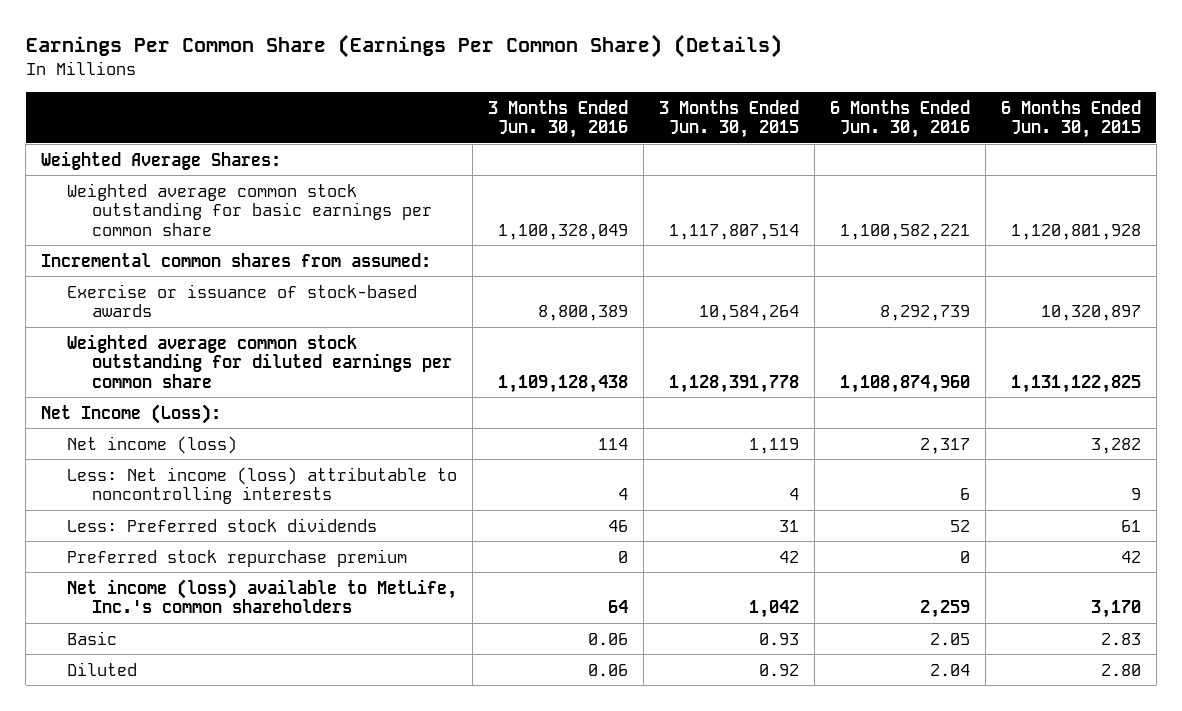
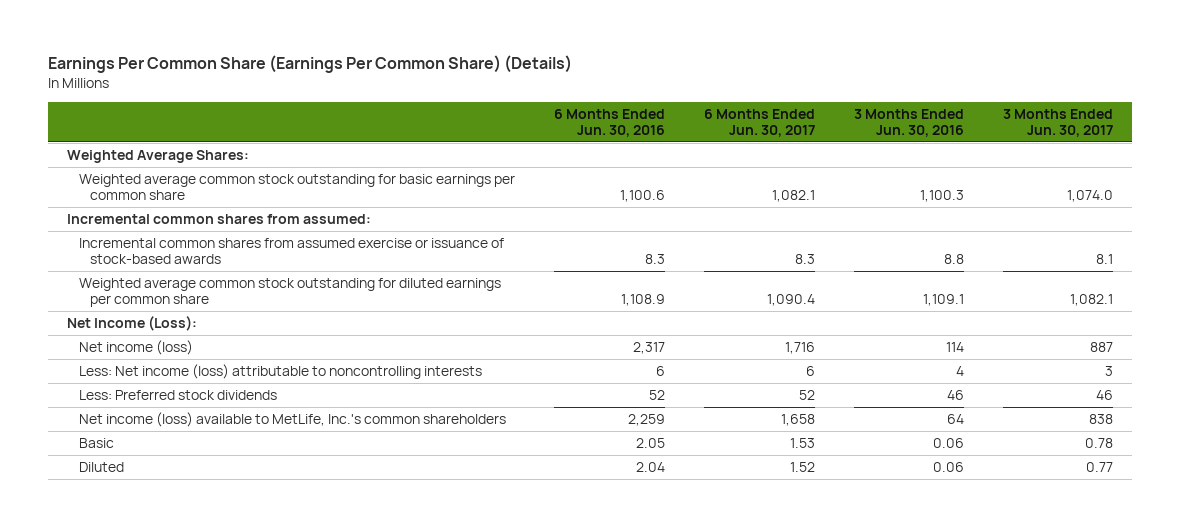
[658,99,799,139] 3 Months Ended Jun. 30, 2015 -> none
[1000,99,1141,139] 6 Months Ended Jun. 30, 2015 -> none
none -> [703,108,815,137] 6 Months Ended Jun. 30, 2017
none -> [1002,108,1113,137] 3 Months Ended Jun. 30, 2017
[497,223,628,240] 1,100,328,049 -> [919,190,964,203] 1,100.3
[839,223,970,240] 1,100,582,221 -> [619,190,665,203] 1,100.6
[66,283,417,318] Exercise or issuance of stock-based awards -> [78,238,504,265] Incremental common shares from assumed exercise or issuance of stock-based awards
[537,305,628,322] 8,800,389 -> [943,254,964,265] 8.8
[879,305,970,322] 8,292,739 -> [644,254,665,265] 8.3
[497,374,628,393] 1,109,128,438 -> [922,294,964,307] 1,109.1
[839,374,970,393] 1,108,874,960 -> [620,294,665,307] 1,108.9
[66,548,407,567] Preferred stock repurchase premium -> none

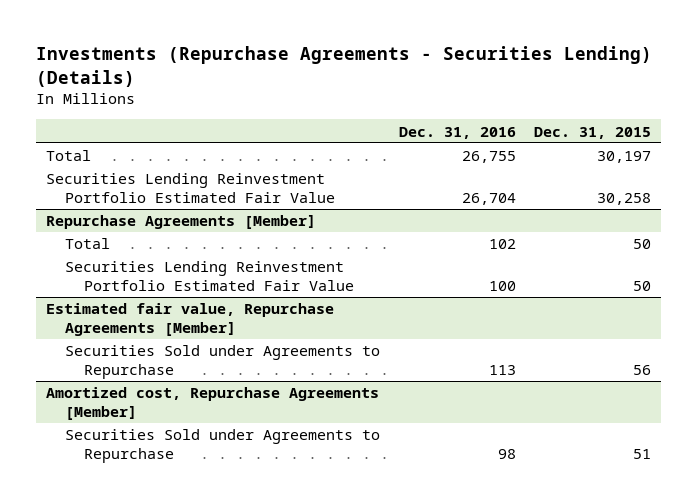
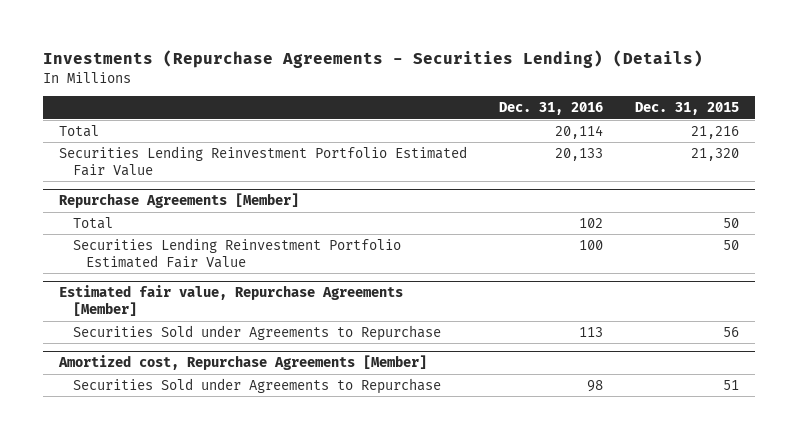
[461,151,516,164] 26,755 -> [554,124,603,139] 20,114
[597,151,652,164] 30,197 -> [690,125,739,139] 21,216
[461,192,516,205] 26,704 -> [554,147,603,161] 20,133
[597,192,652,205] 30,258 -> [690,147,739,161] 21,320

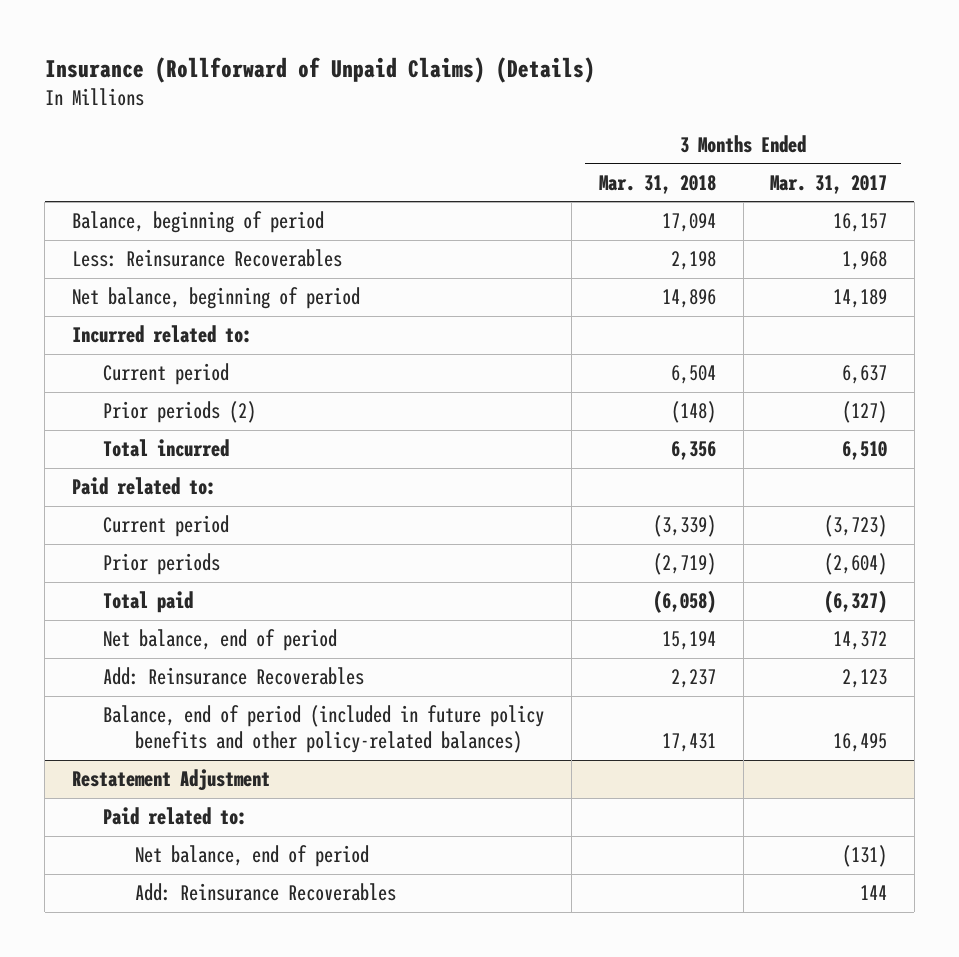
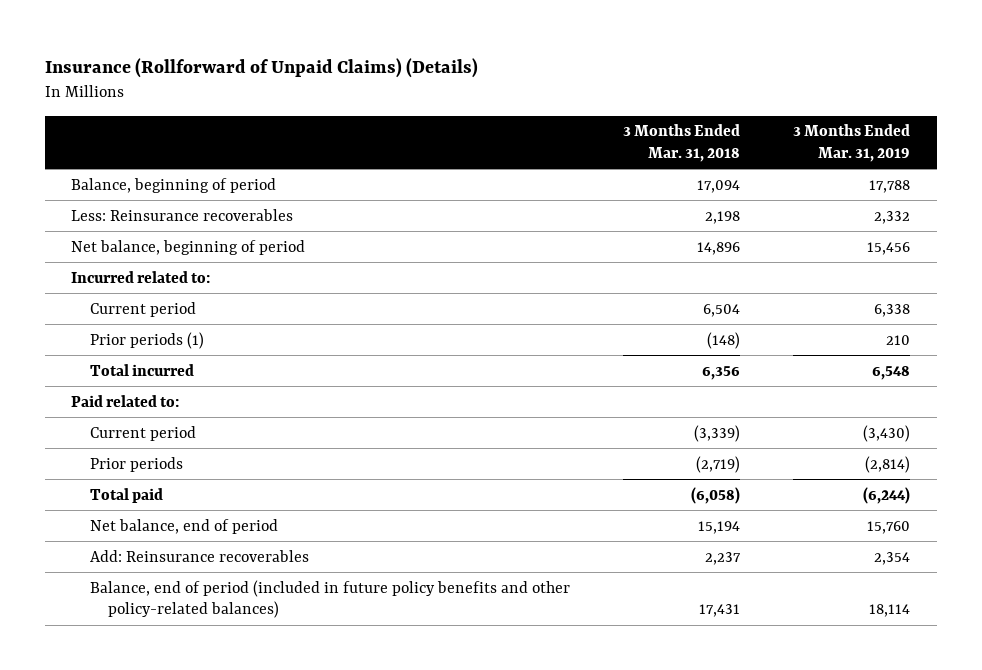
[770,174,888,194] Mar. 31, 2017 -> none
none -> [793,124,911,162] 3 Months Ended Mar. 31, 2019
[71,249,342,268] Less: Reinsurance Recoverables -> [71,208,294,221] Less: Reinsurance recoverables
[103,401,257,424] Prior periods (2) -> [89,331,204,349] Prior periods (1)
[103,667,365,686] Add: Reinsurance Recoverables -> [89,549,309,562] Add: Reinsurance recoverables
[71,769,270,792] Restatement Adjustment -> none
[103,807,248,826] Paid related to: -> none
[135,845,370,868] Net balance, end of period -> none
[135,883,397,902] Add: Reinsurance Recoverables -> none

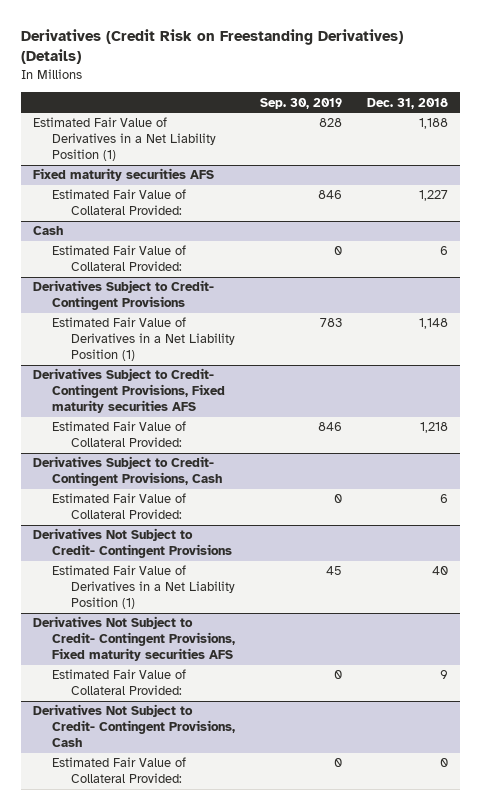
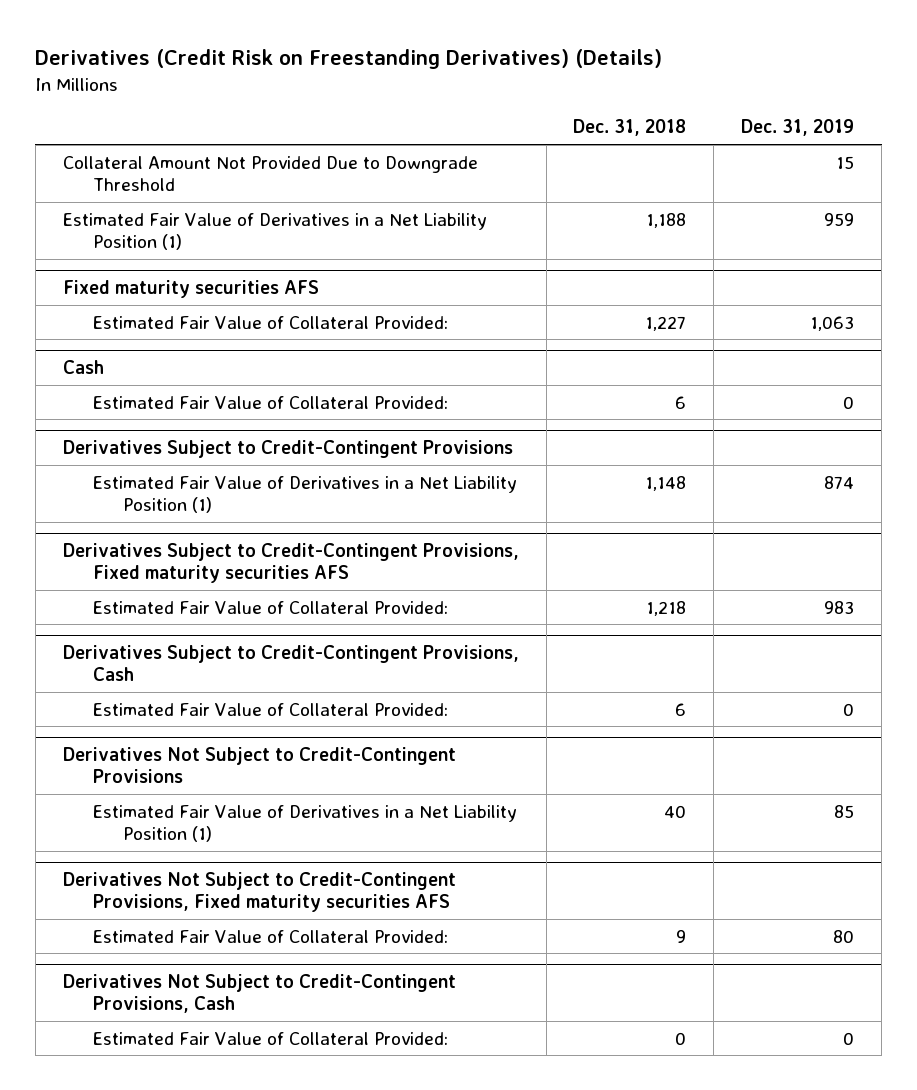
[260,97,343,109] Sep. 30, 2019 -> none
none -> [741,119,855,137] Dec. 31, 2019
none -> [62,155,478,192] Collateral Amount Not Provided Due to Downgrade Threshold
[33,280,215,311] Derivatives Subject to Credit- Contingent Provisions -> [62,439,513,458] Derivatives Subject to Credit-Contingent Provisions
[33,368,226,414] Derivatives Subject to Credit- Contingent Provisions, Fixed maturity securities AFS -> [62,542,519,584] Derivatives Subject to Credit-Contingent Provisions, Fixed maturity securities AFS
[33,456,223,487] Derivatives Subject to Credit- Contingent Provisions, Cash -> [62,644,519,682] Derivatives Subject to Credit-Contingent Provisions, Cash
[33,528,233,559] Derivatives Not Subject to Credit- Contingent Provisions -> [62,746,456,784] Derivatives Not Subject to Credit-Contingent Provisions
[33,616,236,662] Derivatives Not Subject to Credit- Contingent Provisions, Fixed maturity securities AFS -> [62,871,456,913] Derivatives Not Subject to Credit-Contingent Provisions, Fixed maturity securities AFS
[33,704,236,748] Derivatives Not Subject to Credit- Contingent Provisions, Cash -> [62,973,456,1014] Derivatives Not Subject to Credit-Contingent Provisions, Cash

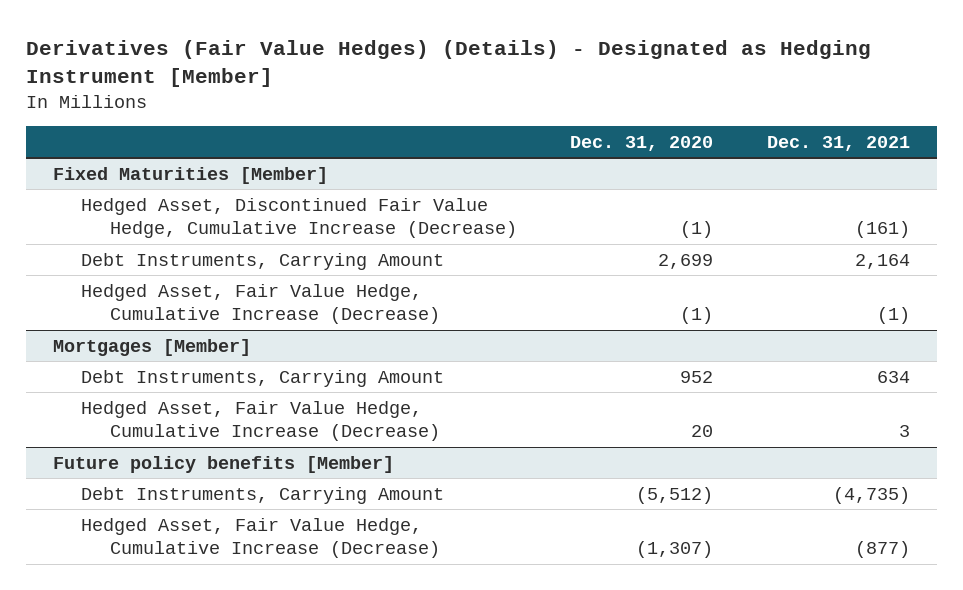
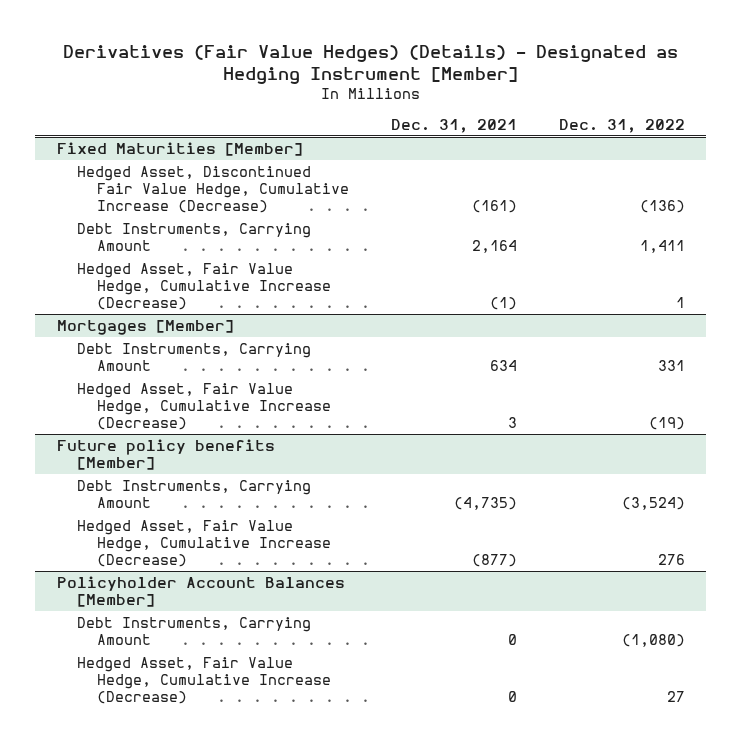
[570,135,714,151] Dec. 31, 2020 -> none
none -> [559,118,686,133] Dec. 31, 2022
none -> [56,575,345,607] Policyholder Account Balances [Member]
none -> [76,616,311,645] Debt Instruments, Carrying Amount
none -> [76,656,331,704] Hedged Asset, Fair Value Hedge, Cumulative Increase (Decrease)

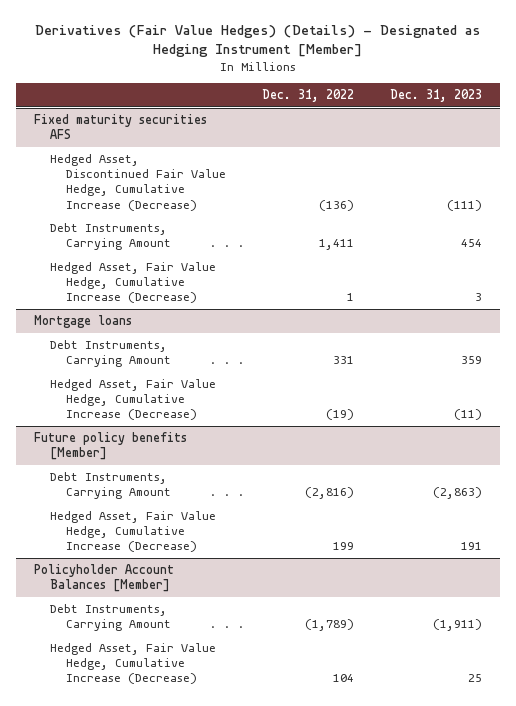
[390,118,517,133] Dec. 31, 2021 -> none
none -> [389,89,482,103] Dec. 31, 2023
[56,141,303,156] Fixed Maturities [Member] -> [33,114,207,140] Fixed maturity securities AFS
[56,319,234,335] Mortgages [Member] -> [33,315,132,329] Mortgage loans
[622,496,686,510] (3,524) -> [304,487,354,500] (2,816)
[658,553,686,565] 276 -> [332,542,354,551] 199
[622,633,686,647] (1,080) -> [304,619,354,632] (1,789)
[667,690,686,702] 27 -> [332,674,354,683] 104

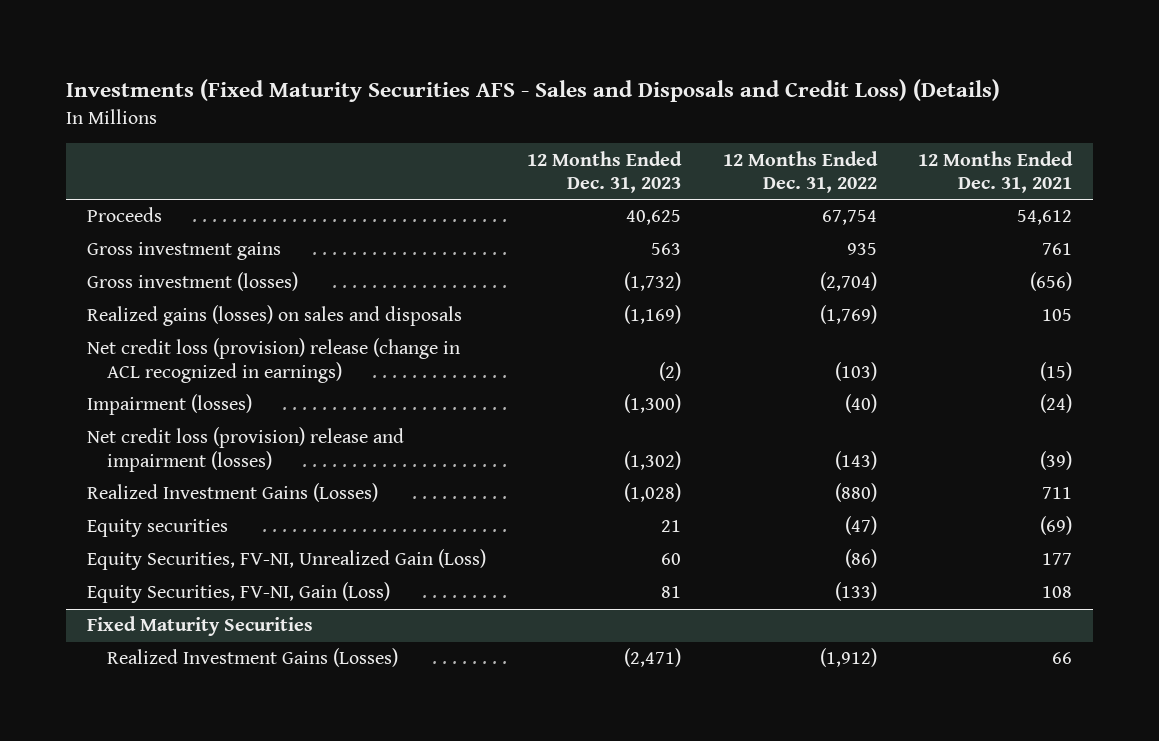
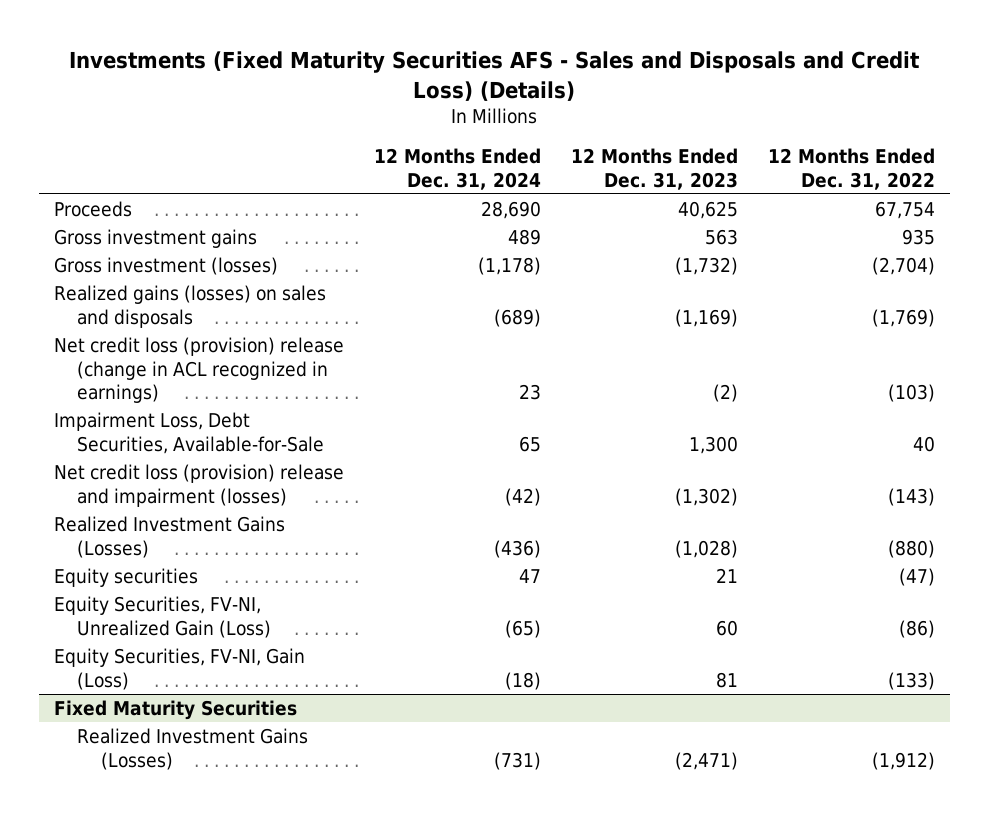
[918,150,1074,194] 12 Months Ended Dec. 31, 2021 -> none
none -> [373,148,541,190] 12 Months Ended Dec. 31, 2024
[87,394,253,416] Impairment (losses) -> none
none -> [53,412,325,454] Impairment Loss, Debt Securities, Available-for-Sale

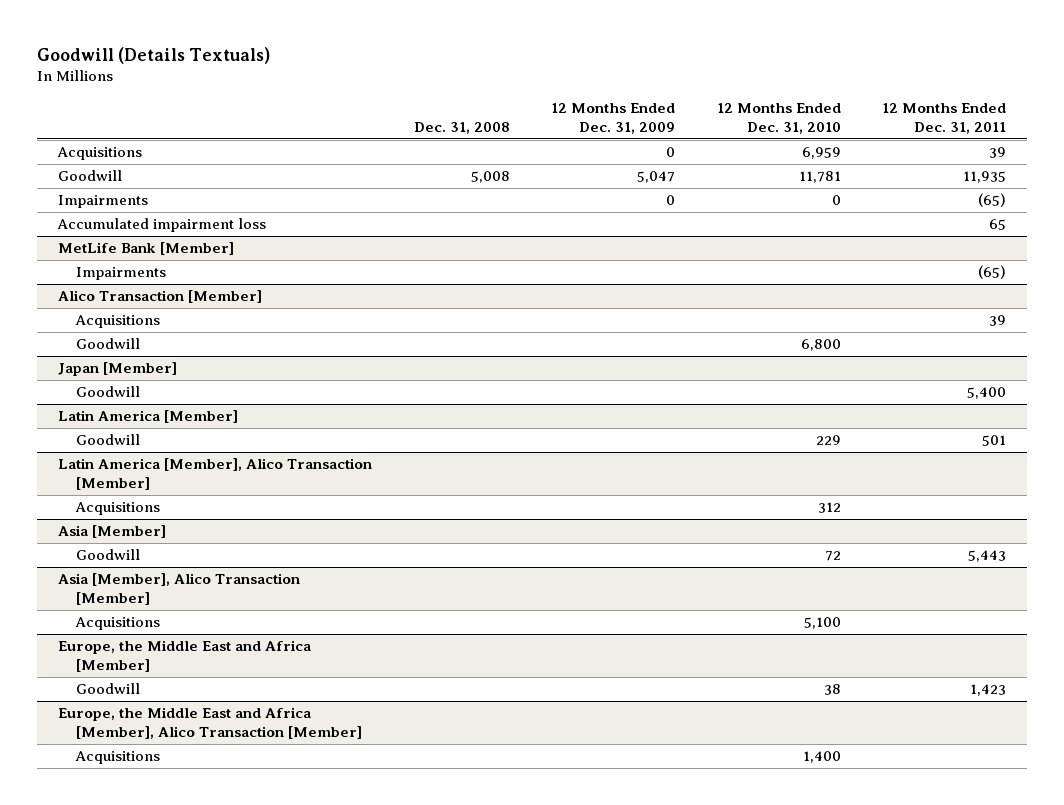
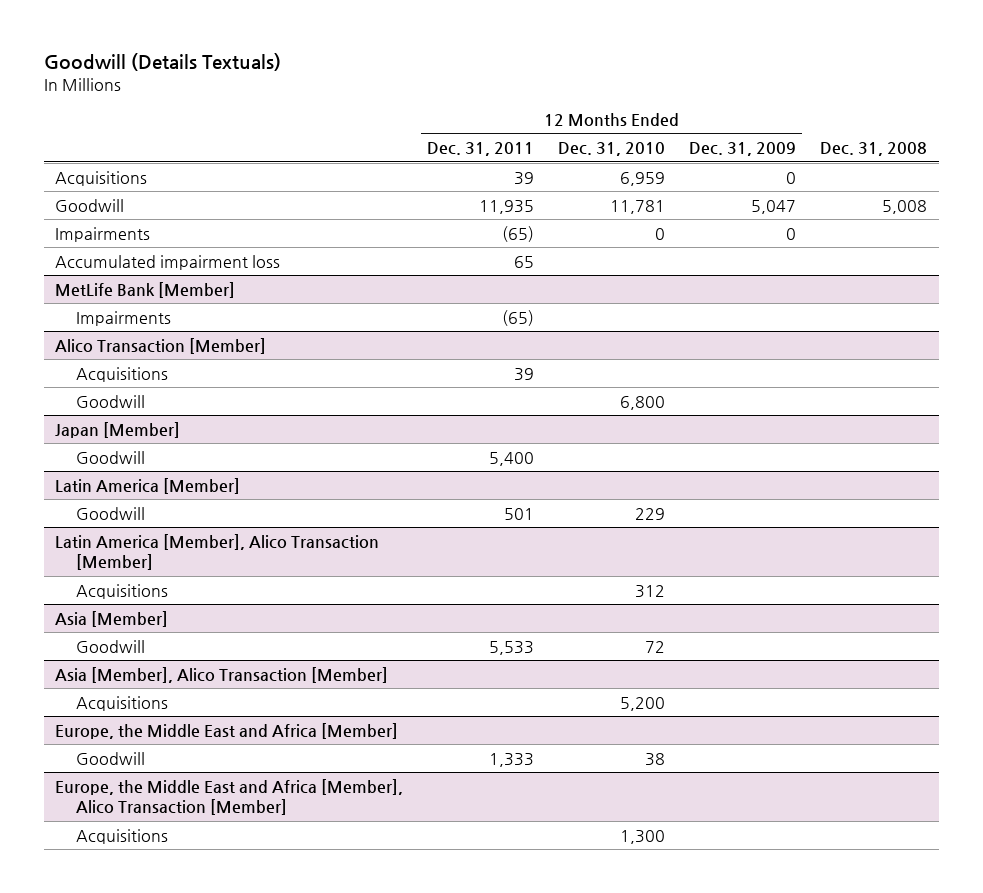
[968,550,1007,563] 5,443 -> [489,640,535,655] 5,533
[803,617,841,630] 5,100 -> [620,696,666,711] 5,200
[970,684,1007,697] 1,423 -> [489,752,535,767] 1,333
[802,751,841,764] 1,400 -> [620,829,666,844] 1,300

